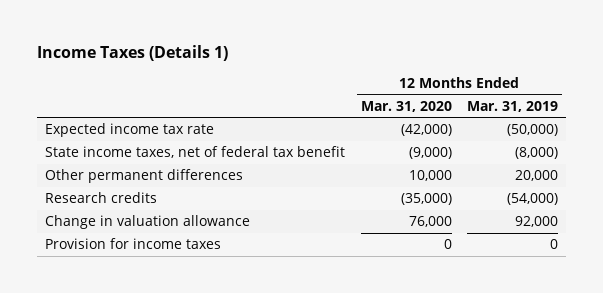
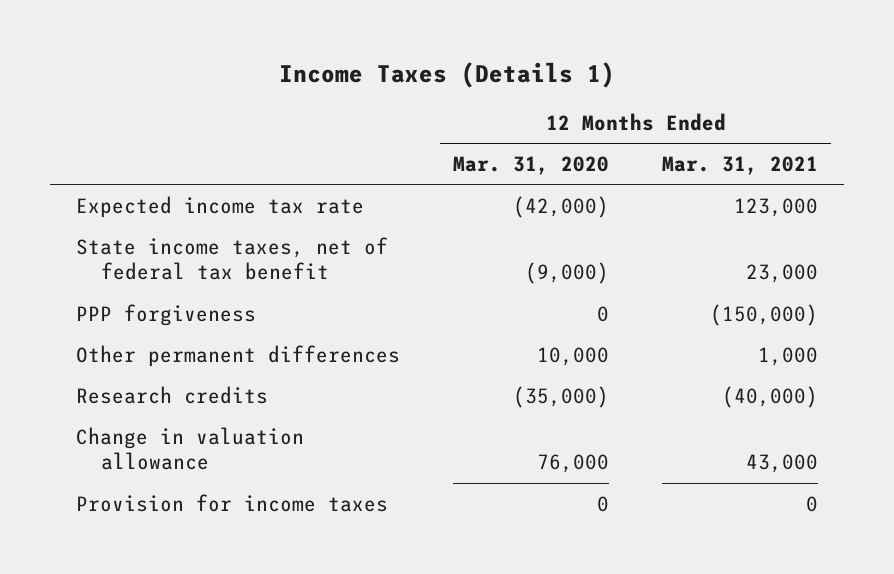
[466,100,558,112] Mar. 31, 2019 -> none
none -> [661,156,818,176] Mar. 31, 2021
none -> [76,303,257,326] PPP forgiveness

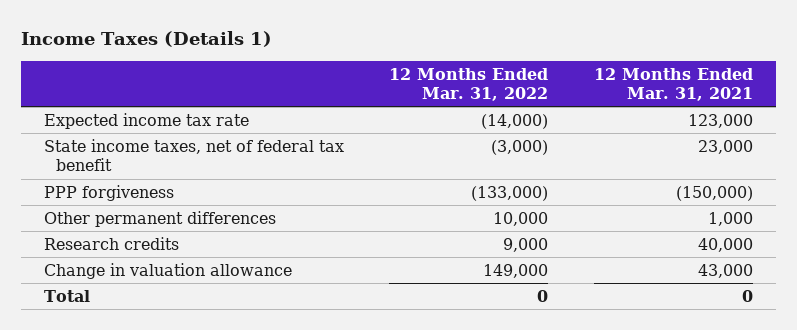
[453,156,610,176] Mar. 31, 2020 -> none
none -> [389,67,549,102] 12 Months Ended Mar. 31, 2022
[721,385,818,408] (40,000) -> [698,237,754,252] 40,000
[76,493,389,512] Provision for income taxes -> [43,289,90,302] Total

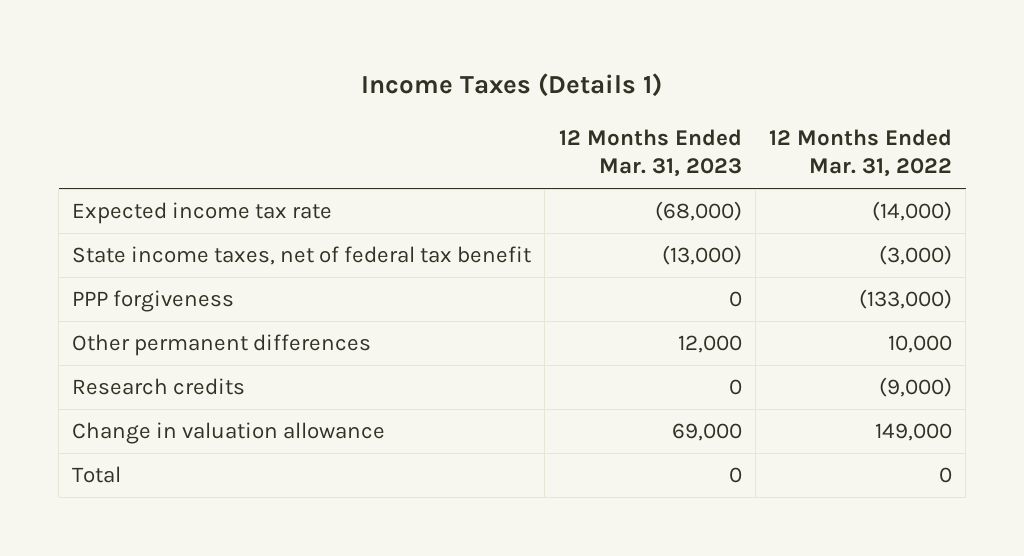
[594,67,754,102] 12 Months Ended Mar. 31, 2021 -> none
none -> [558,128,742,178] 12 Months Ended Mar. 31, 2023
[503,237,549,252] 9,000 -> [879,376,953,397] (9,000)

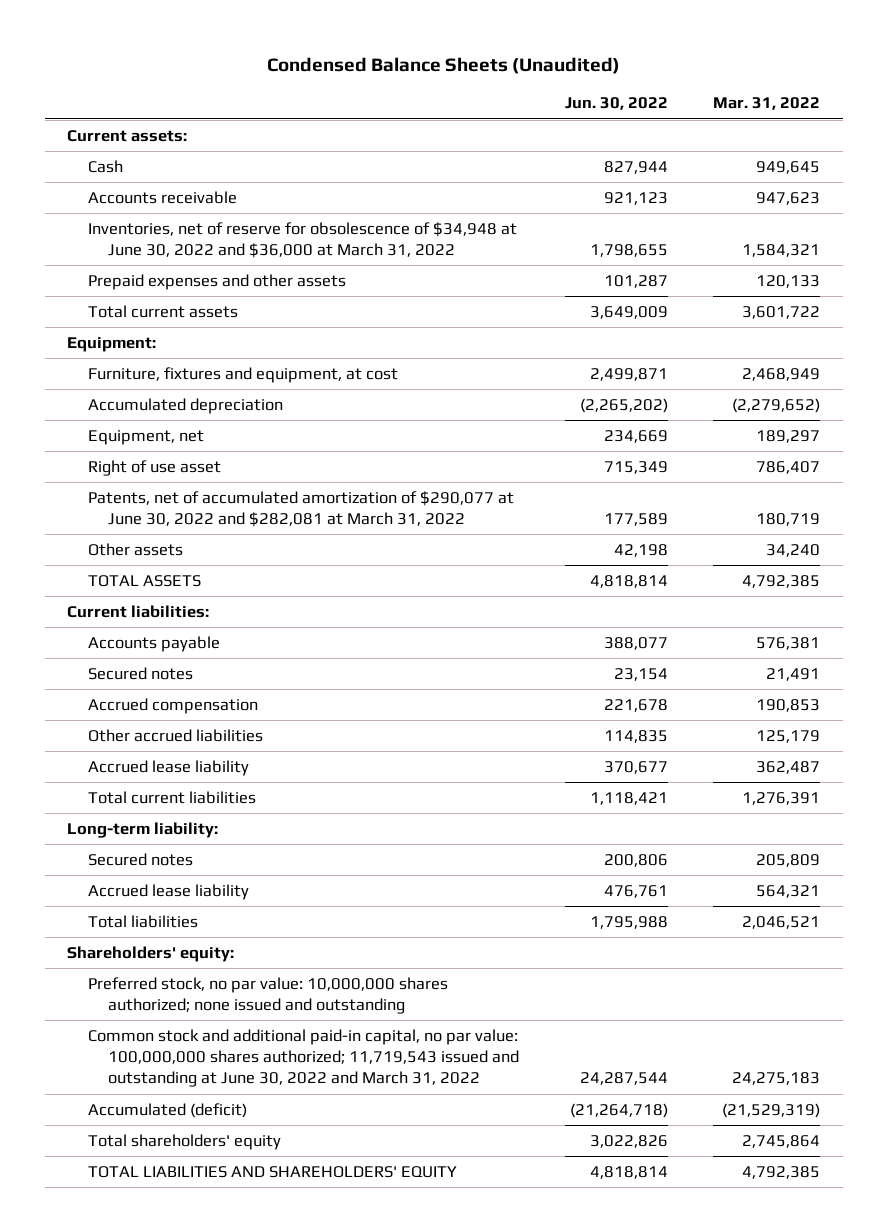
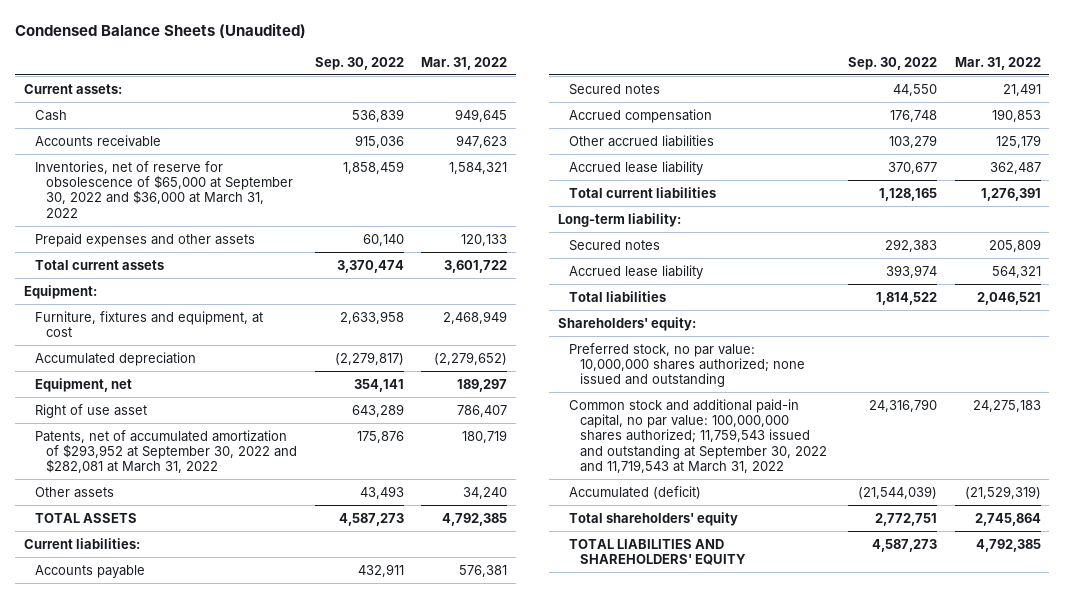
[564,97,668,111] Jun. 30, 2022 -> none
none -> [314,56,404,70] Sep. 30, 2022
[87,222,517,259] Inventories, net of reserve for obsolescence of $34,948 at June 30, 2022 and $36,000 at March 31, 2022 -> [35,160,294,218] Inventories, net of reserve for obsolescence of $65,000 at September 30, 2022 and $36,000 at March 31, 2022
[87,491,514,528] Patents, net of accumulated amortization of $290,077 at June 30, 2022 and $282,081 at March 31, 2022 -> [35,429,298,474] Patents, net of accumulated amortization of $293,952 at September 30, 2022 and $282,081 at March 31, 2022
[87,1029,520,1088] Common stock and additional paid-in capital, no par value: 100,000,000 shares authorized; 11,719,543 issued and outstanding at June 30, 2022 and March 31, 2022 -> [568,398,827,474] Common stock and additional paid-in capital, no par value: 100,000,000 shares authorized; 11,759,543 issued and outstanding at September 30, 2022 and 11,719,543 at March 31, 2022

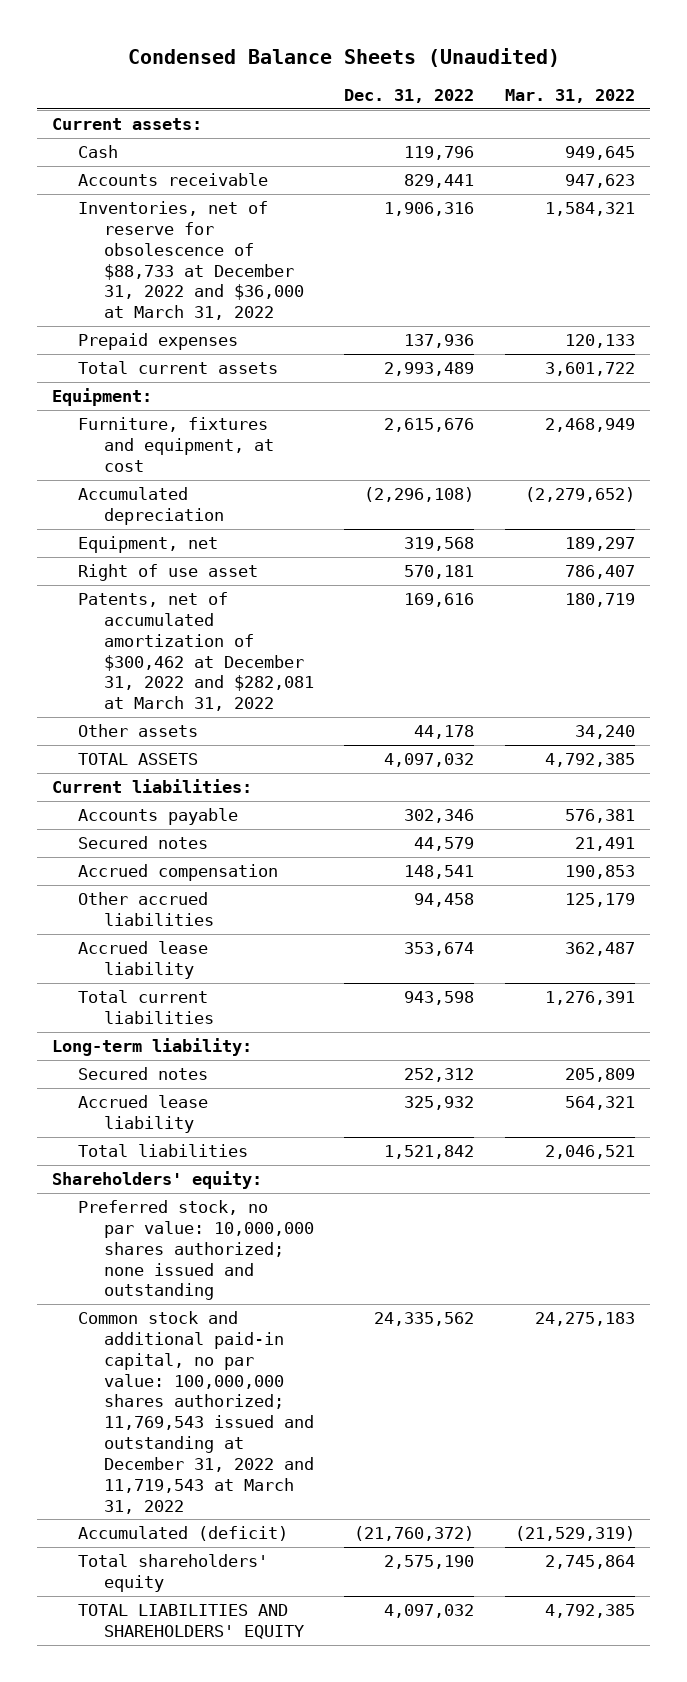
[314,56,404,70] Sep. 30, 2022 -> none
none -> [344,89,475,104] Dec. 31, 2022
[35,160,294,218] Inventories, net of reserve for obsolescence of $65,000 at September 30, 2022 and $36,000 at March 31, 2022 -> [78,201,304,321] Inventories, net of reserve for obsolescence of $88,733 at December 31, 2022 and $36,000 at March 31, 2022
[35,232,256,247] Prepaid expenses and other assets -> [78,333,239,351] Prepaid expenses
[35,429,298,474] Patents, net of accumulated amortization of $293,952 at September 30, 2022 and $282,081 at March 31, 2022 -> [78,592,314,712] Patents, net of accumulated amortization of $300,462 at December 31, 2022 and $282,081 at March 31, 2022
[568,398,827,474] Common stock and additional paid-in capital, no par value: 100,000,000 shares authorized; 11,759,543 issued and outstanding at September 30, 2022 and 11,719,543 at March 31, 2022 -> [78,1311,314,1514] Common stock and additional paid-in capital, no par value: 100,000,000 shares authorized; 11,769,543 issued and outstanding at December 31, 2022 and 11,719,543 at March 31, 2022

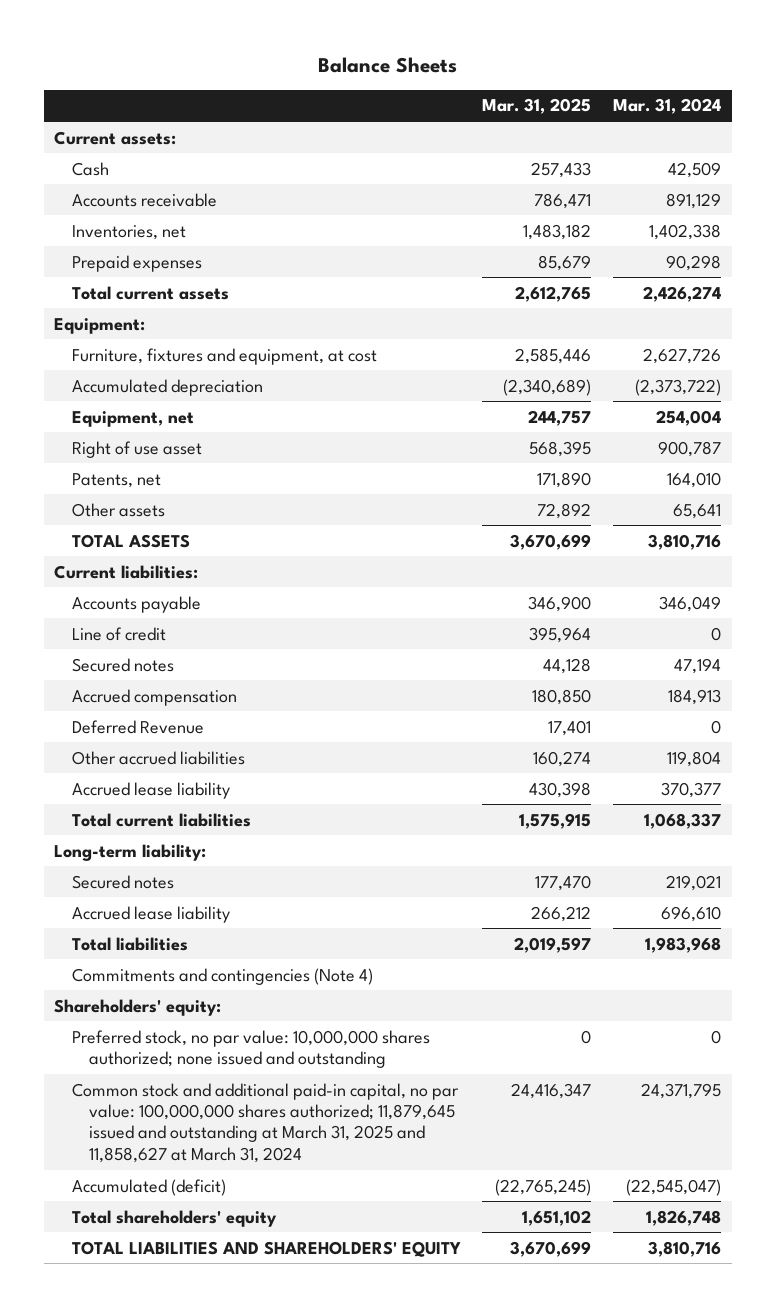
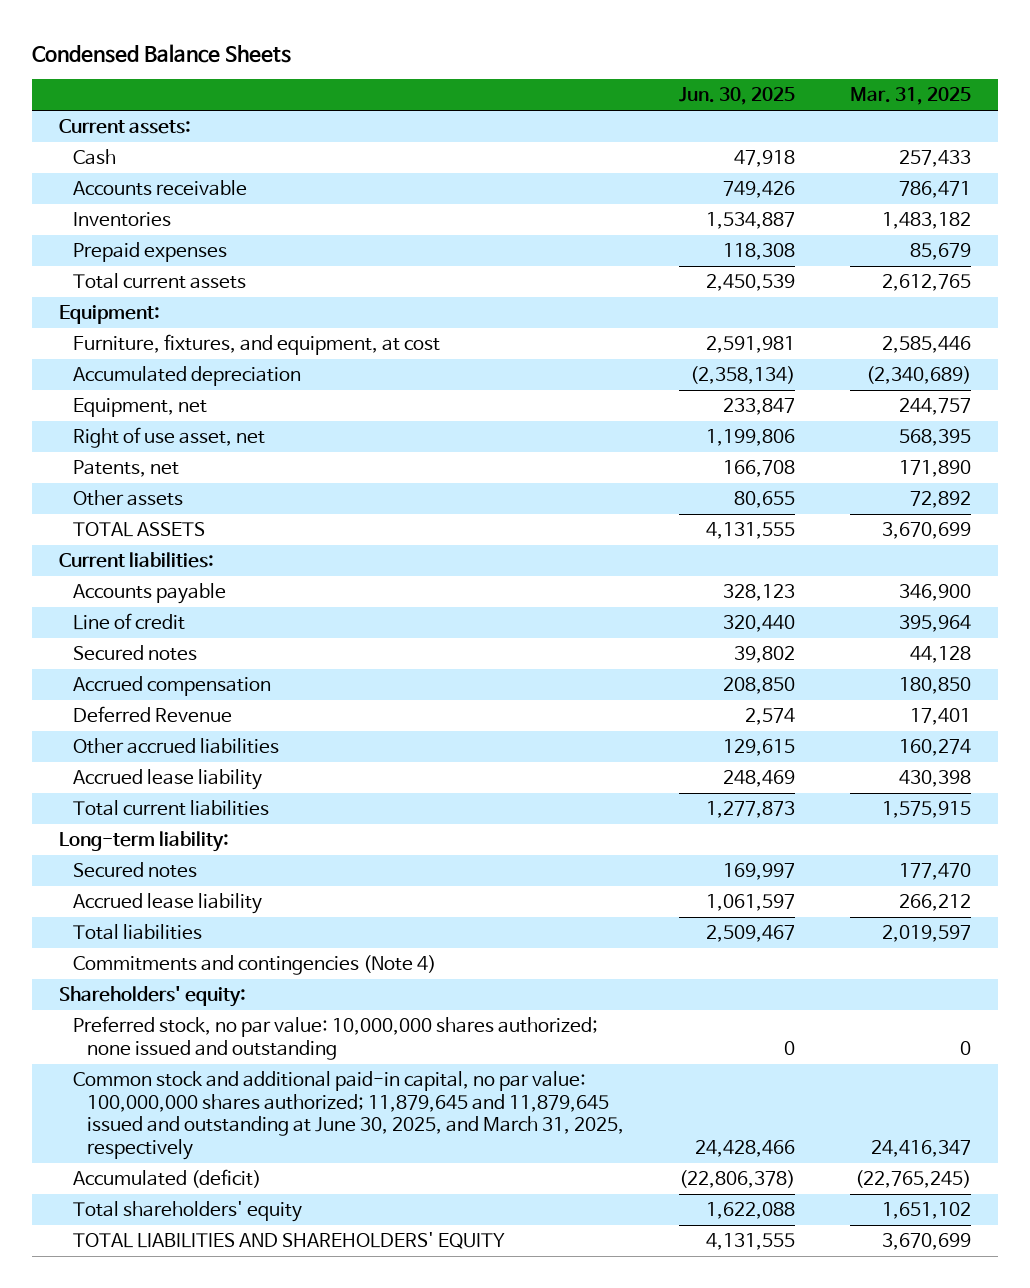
[317,56,457,73] Balance Sheets -> [31,43,291,63] Condensed Balance Sheets
[612,98,721,115] Mar. 31, 2024 -> none
none -> [679,87,796,106] Jun. 30, 2025
[71,224,186,240] Inventories, net -> [73,212,172,228] Inventories
[71,347,377,365] Furniture, fixtures and equipment, at cost -> [73,334,441,356] Furniture, fixtures, and equipment, at cost
[71,440,202,458] Right of use asset -> [73,427,266,449] Right of use asset, net
[71,1082,459,1163] Common stock and additional paid-in capital, no par value: 100,000,000 shares authorized; 11,879,645 issued and outstanding at March 31, 2025 and 11,858,627 at March 31, 2024 -> [73,1071,625,1160] Common stock and additional paid-in capital, no par value: 100,000,000 shares authorized; 11,879,645 and 11,879,645 issued and outstanding at June 30, 2025, and March 31, 2025, respectively

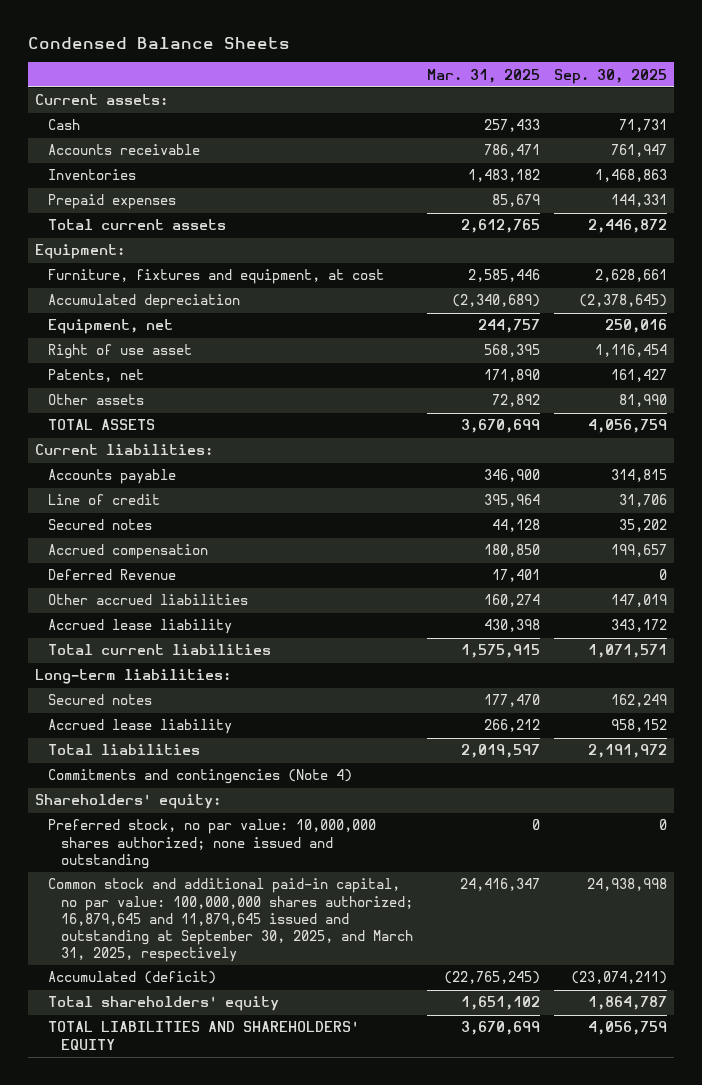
[679,87,796,106] Jun. 30, 2025 -> none
none -> [553,68,667,84] Sep. 30, 2025
[73,334,441,356] Furniture, fixtures, and equipment, at cost -> [47,269,384,285] Furniture, fixtures and equipment, at cost
[73,427,266,449] Right of use asset, net -> [47,344,192,360] Right of use asset
[59,831,230,853] Long-term liability: -> [35,669,232,685] Long-term liabilities:
[73,1071,625,1160] Common stock and additional paid-in capital, no par value: 100,000,000 shares authorized; 11,879,645 and 11,879,645 issued and outstanding at June 30, 2025, and March 31, 2025, respectively -> [47,878,413,962] Common stock and additional paid-in capital, no par value: 100,000,000 shares authorized; 16,879,645 and 11,879,645 issued and outstanding at September 30, 2025, and March 31, 2025, respectively

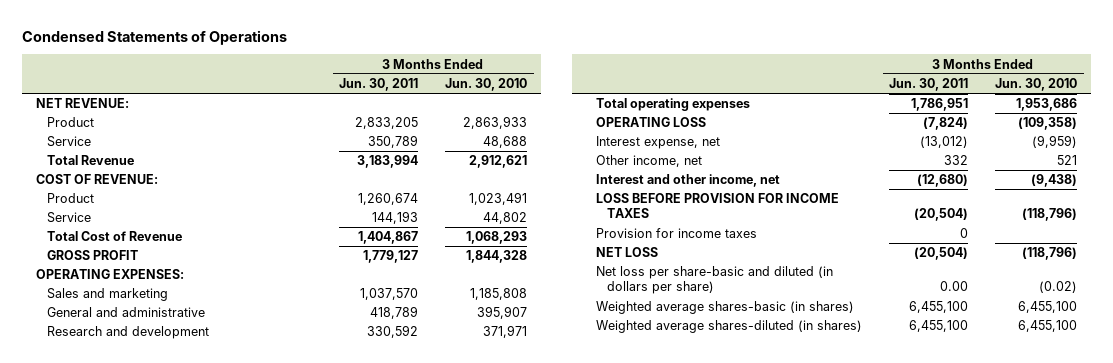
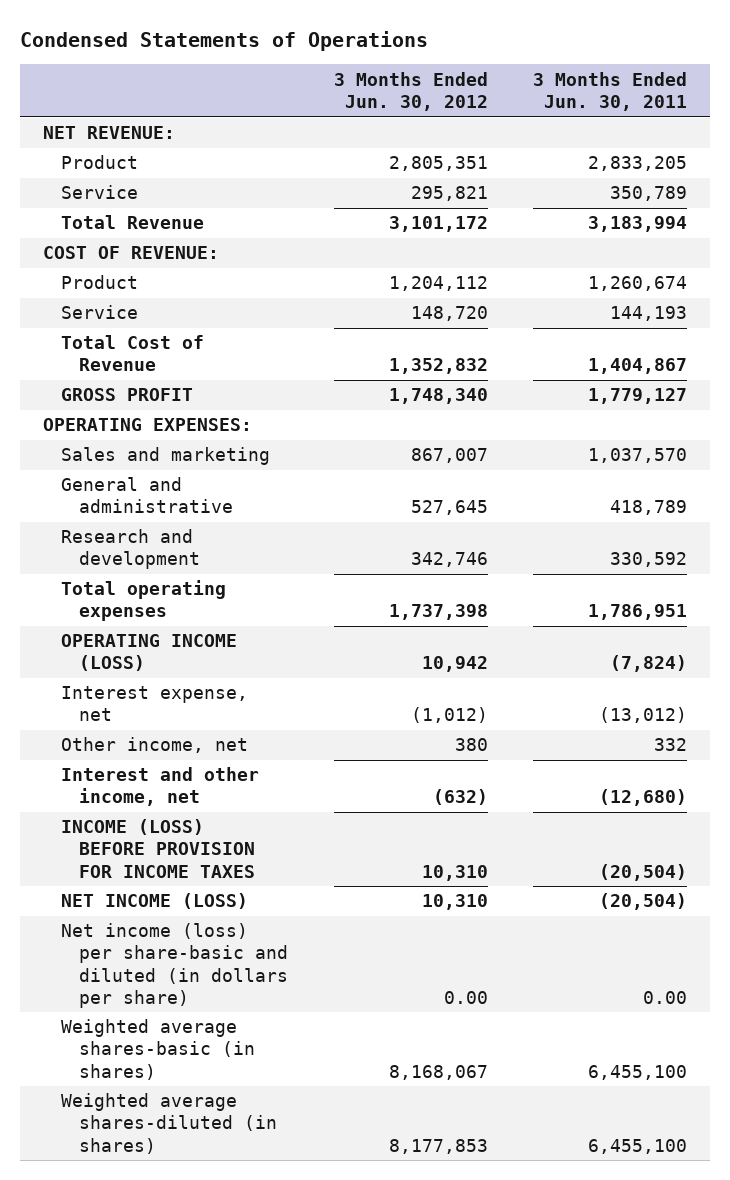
[445,78,528,92] Jun. 30, 2010 -> none
none -> [333,71,488,111] 3 Months Ended Jun. 30, 2012
[596,117,707,128] OPERATING LOSS -> [60,634,237,672] OPERATING INCOME (LOSS)
[596,228,758,239] Provision for income taxes -> none
[596,193,840,219] LOSS BEFORE PROVISION FOR INCOME TAXES -> [60,819,256,878] INCOME (LOSS) BEFORE PROVISION FOR INCOME TAXES
[596,247,659,258] NET LOSS -> [60,893,248,910] NET INCOME (LOSS)
[596,266,834,295] Net loss per share-basic and diluted (in dollars per share) -> [60,923,289,1008] Net income (loss) per share-basic and diluted (in dollars per share)

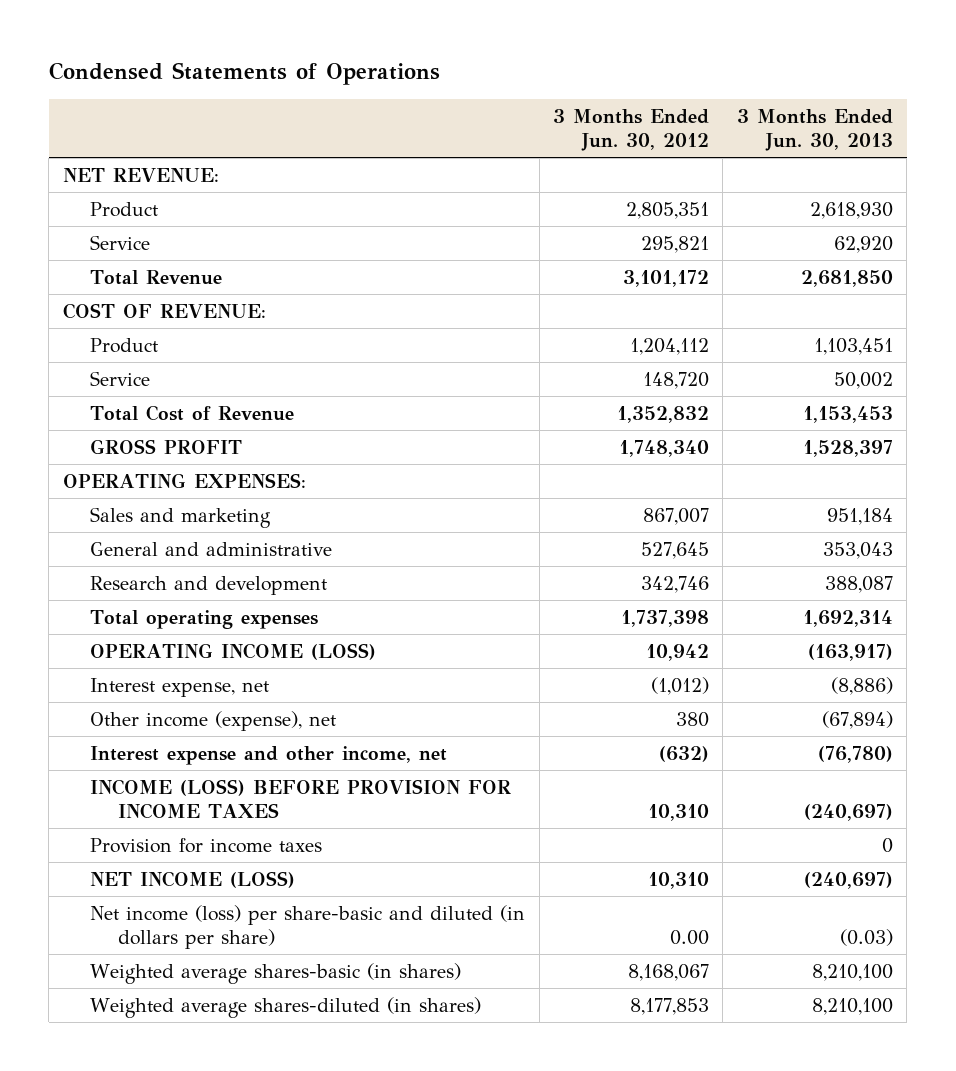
[533,71,688,111] 3 Months Ended Jun. 30, 2011 -> none
none -> [736,108,893,152] 3 Months Ended Jun. 30, 2013
[60,737,248,754] Other income, net -> [90,710,337,731] Other income (expense), net
[60,767,259,807] Interest and other income, net -> [90,745,448,765] Interest expense and other income, net
none -> [90,837,323,853] Provision for income taxes

